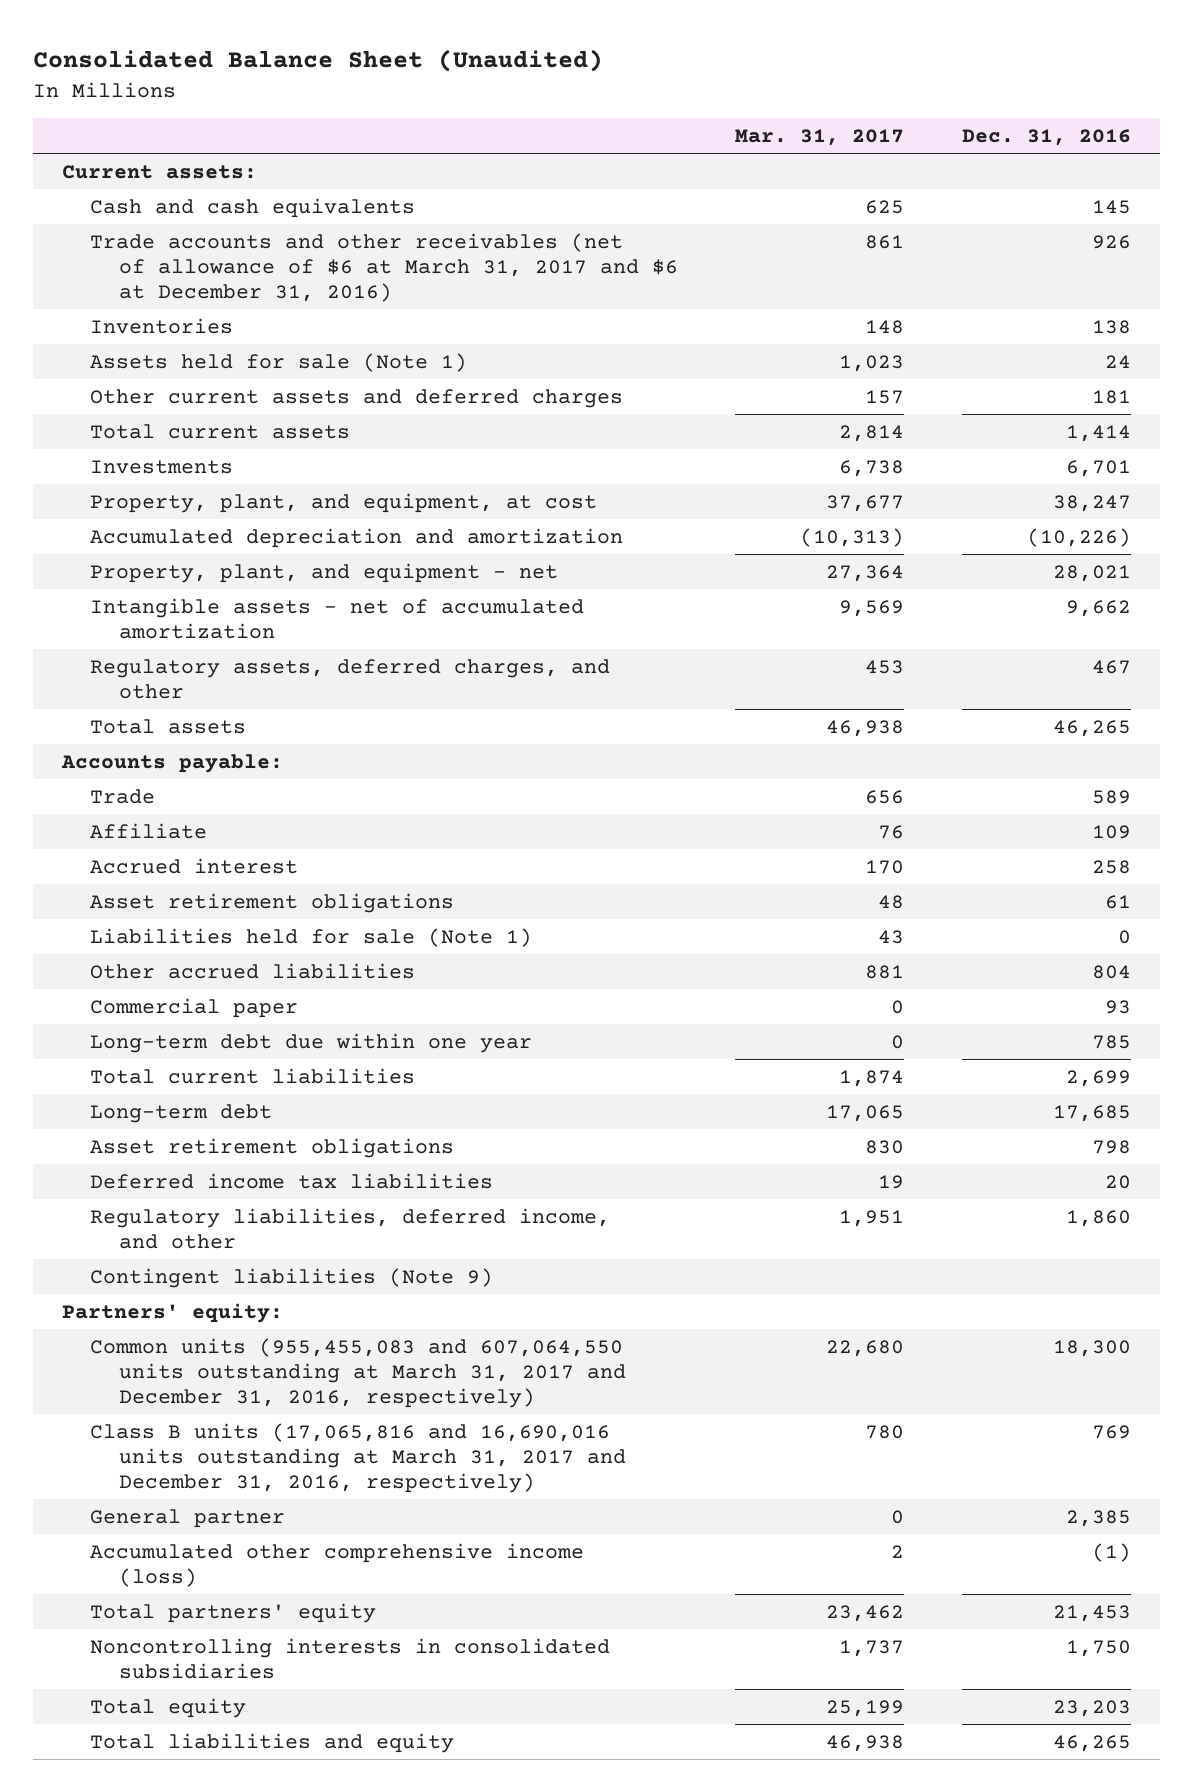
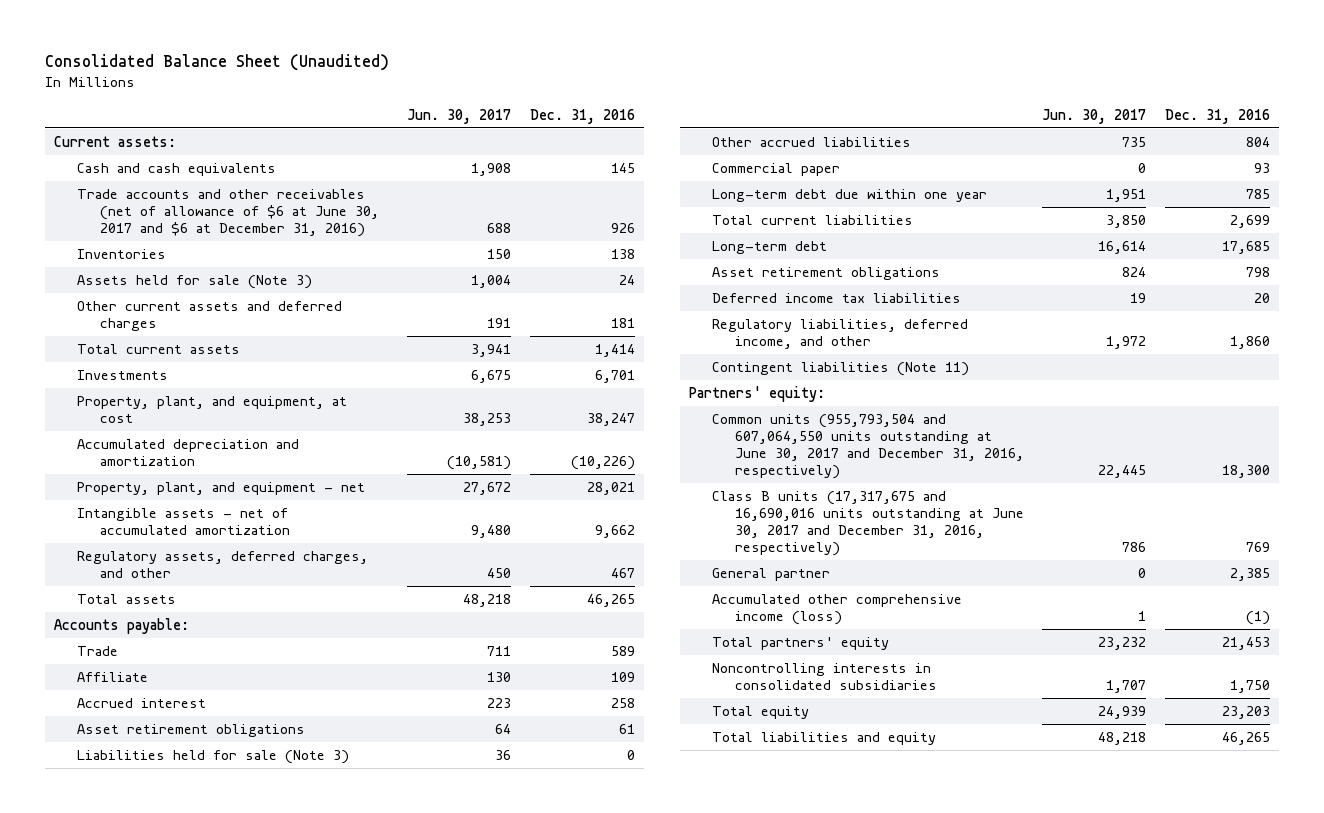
[735,128,905,146] Mar. 31, 2017 -> none
none -> [407,108,512,124] Jun. 30, 2017
[90,232,678,302] Trade accounts and other receivables (net of allowance of $6 at March 31, 2017 and $6 at December 31, 2016) -> [76,189,379,238] Trade accounts and other receivables (net of allowance of $6 at June 30, 2017 and $6 at December 31, 2016)
[90,352,468,372] Assets held for sale (Note 1) -> [76,275,312,290] Assets held for sale (Note 3)
[90,927,533,947] Liabilities held for sale (Note 1) -> [76,750,349,765] Liabilities held for sale (Note 3)
[90,1267,494,1288] Contingent liabilities (Note 9) -> [712,362,970,377] Contingent liabilities (Note 11)
[90,1337,626,1408] Common units (955,455,083 and 607,064,550 units outstanding at March 31, 2017 and December 31, 2016, respectively) -> [712,414,1025,480] Common units (955,793,504 and 607,064,550 units outstanding at June 30, 2017 and December 31, 2016, respectively)
[90,1422,626,1493] Class B units (17,065,816 and 16,690,016 units outstanding at March 31, 2017 and December 31, 2016, respectively) -> [712,491,1025,557] Class B units (17,317,675 and 16,690,016 units outstanding at June 30, 2017 and December 31, 2016, respectively)

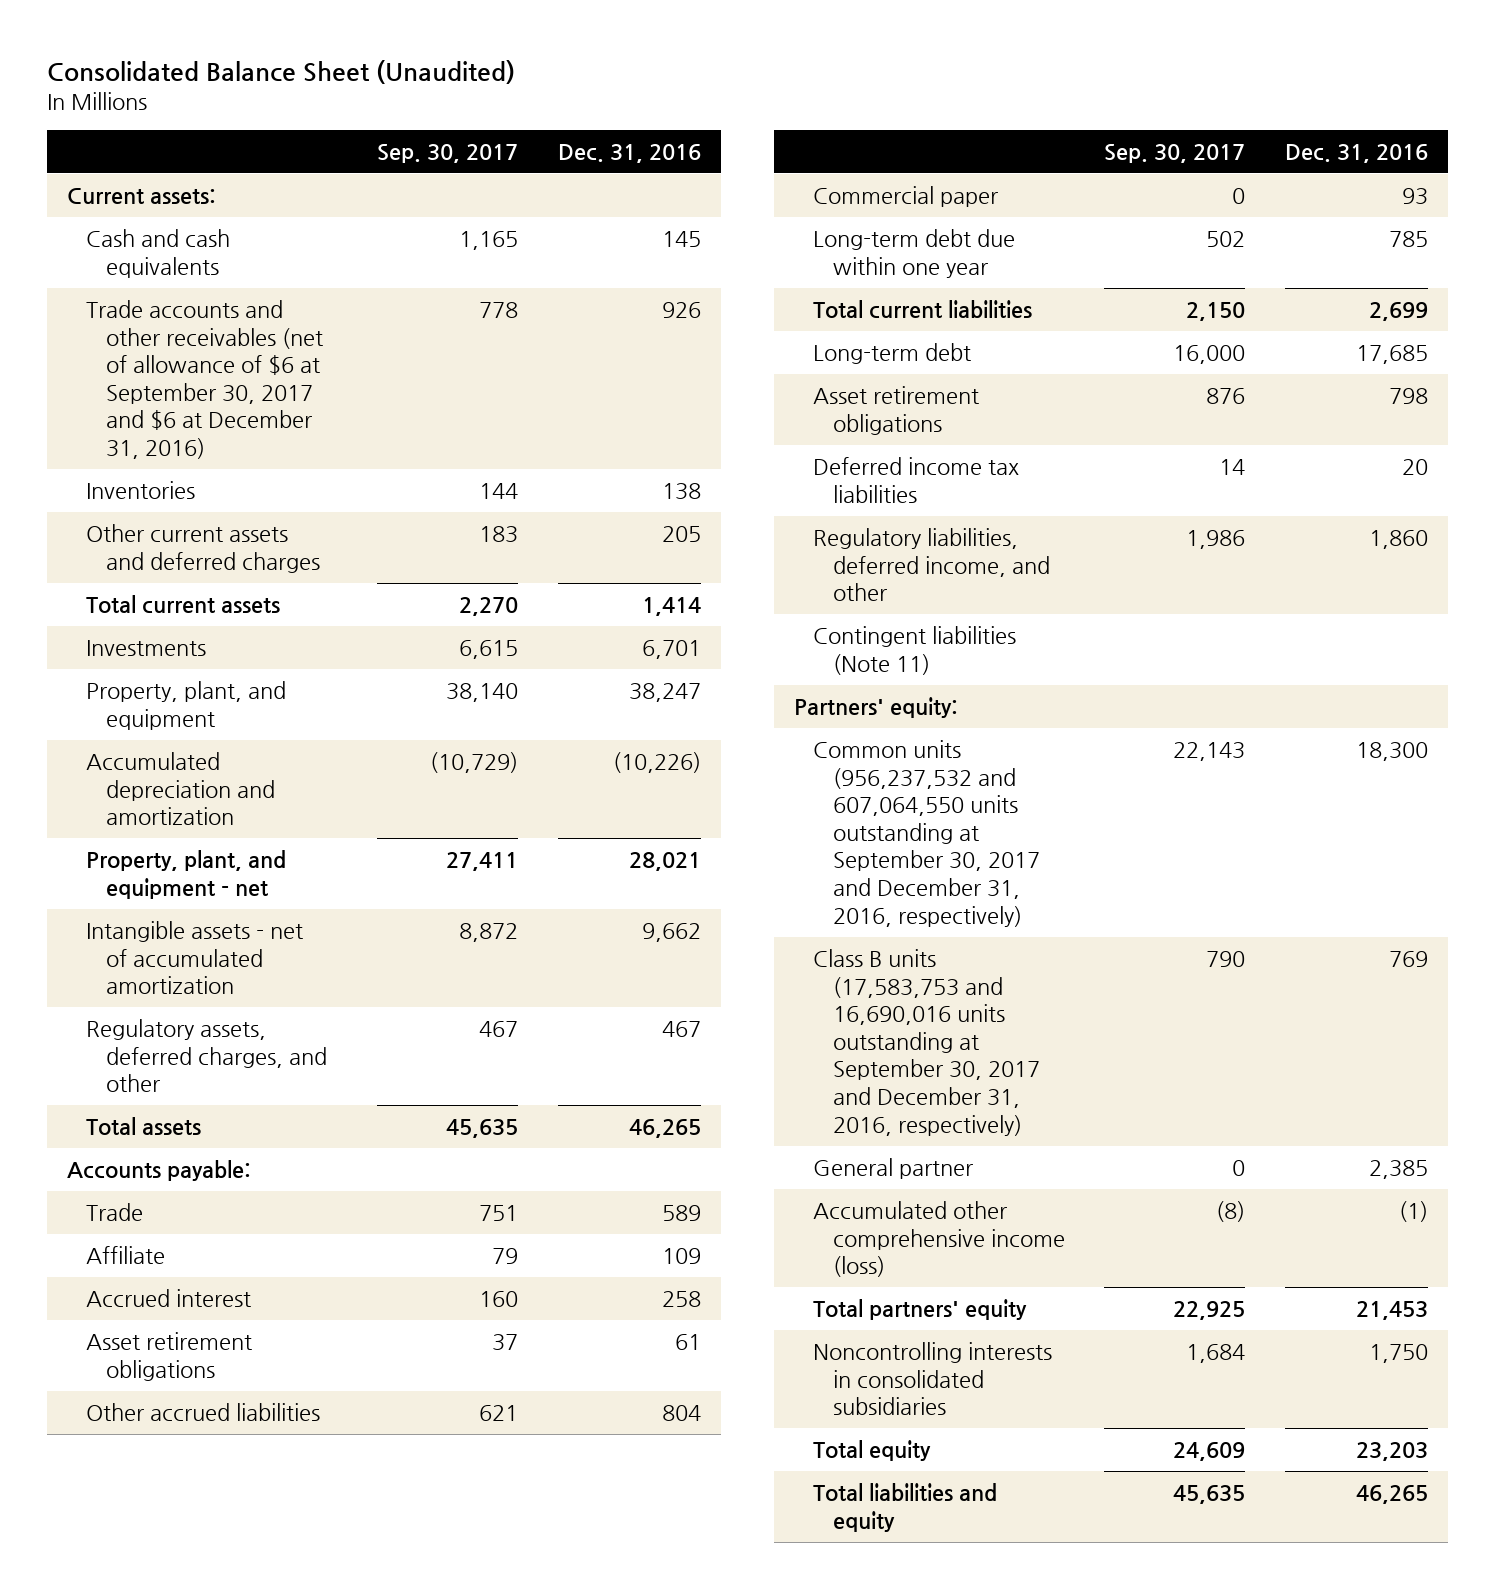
[407,108,512,124] Jun. 30, 2017 -> none
none -> [377,143,519,163] Sep. 30, 2017
[76,189,379,238] Trade accounts and other receivables (net of allowance of $6 at June 30, 2017 and $6 at December 31, 2016) -> [86,299,323,460] Trade accounts and other receivables (net of allowance of $6 at September 30, 2017 and $6 at December 31, 2016)
[76,275,312,290] Assets held for sale (Note 3) -> none
[610,318,635,329] 181 -> [661,525,701,542] 205
[76,396,347,424] Property, plant, and equipment, at cost -> [86,680,287,730] Property, plant, and equipment
[76,750,349,765] Liabilities held for sale (Note 3) -> none
[712,414,1025,480] Common units (955,793,504 and 607,064,550 units outstanding at June 30, 2017 and December 31, 2016, respectively) -> [813,739,1040,927] Common units (956,237,532 and 607,064,550 units outstanding at September 30, 2017 and December 31, 2016, respectively)
[712,491,1025,557] Class B units (17,317,675 and 16,690,016 units outstanding at June 30, 2017 and December 31, 2016, respectively) -> [813,948,1040,1136] Class B units (17,583,753 and 16,690,016 units outstanding at September 30, 2017 and December 31, 2016, respectively)

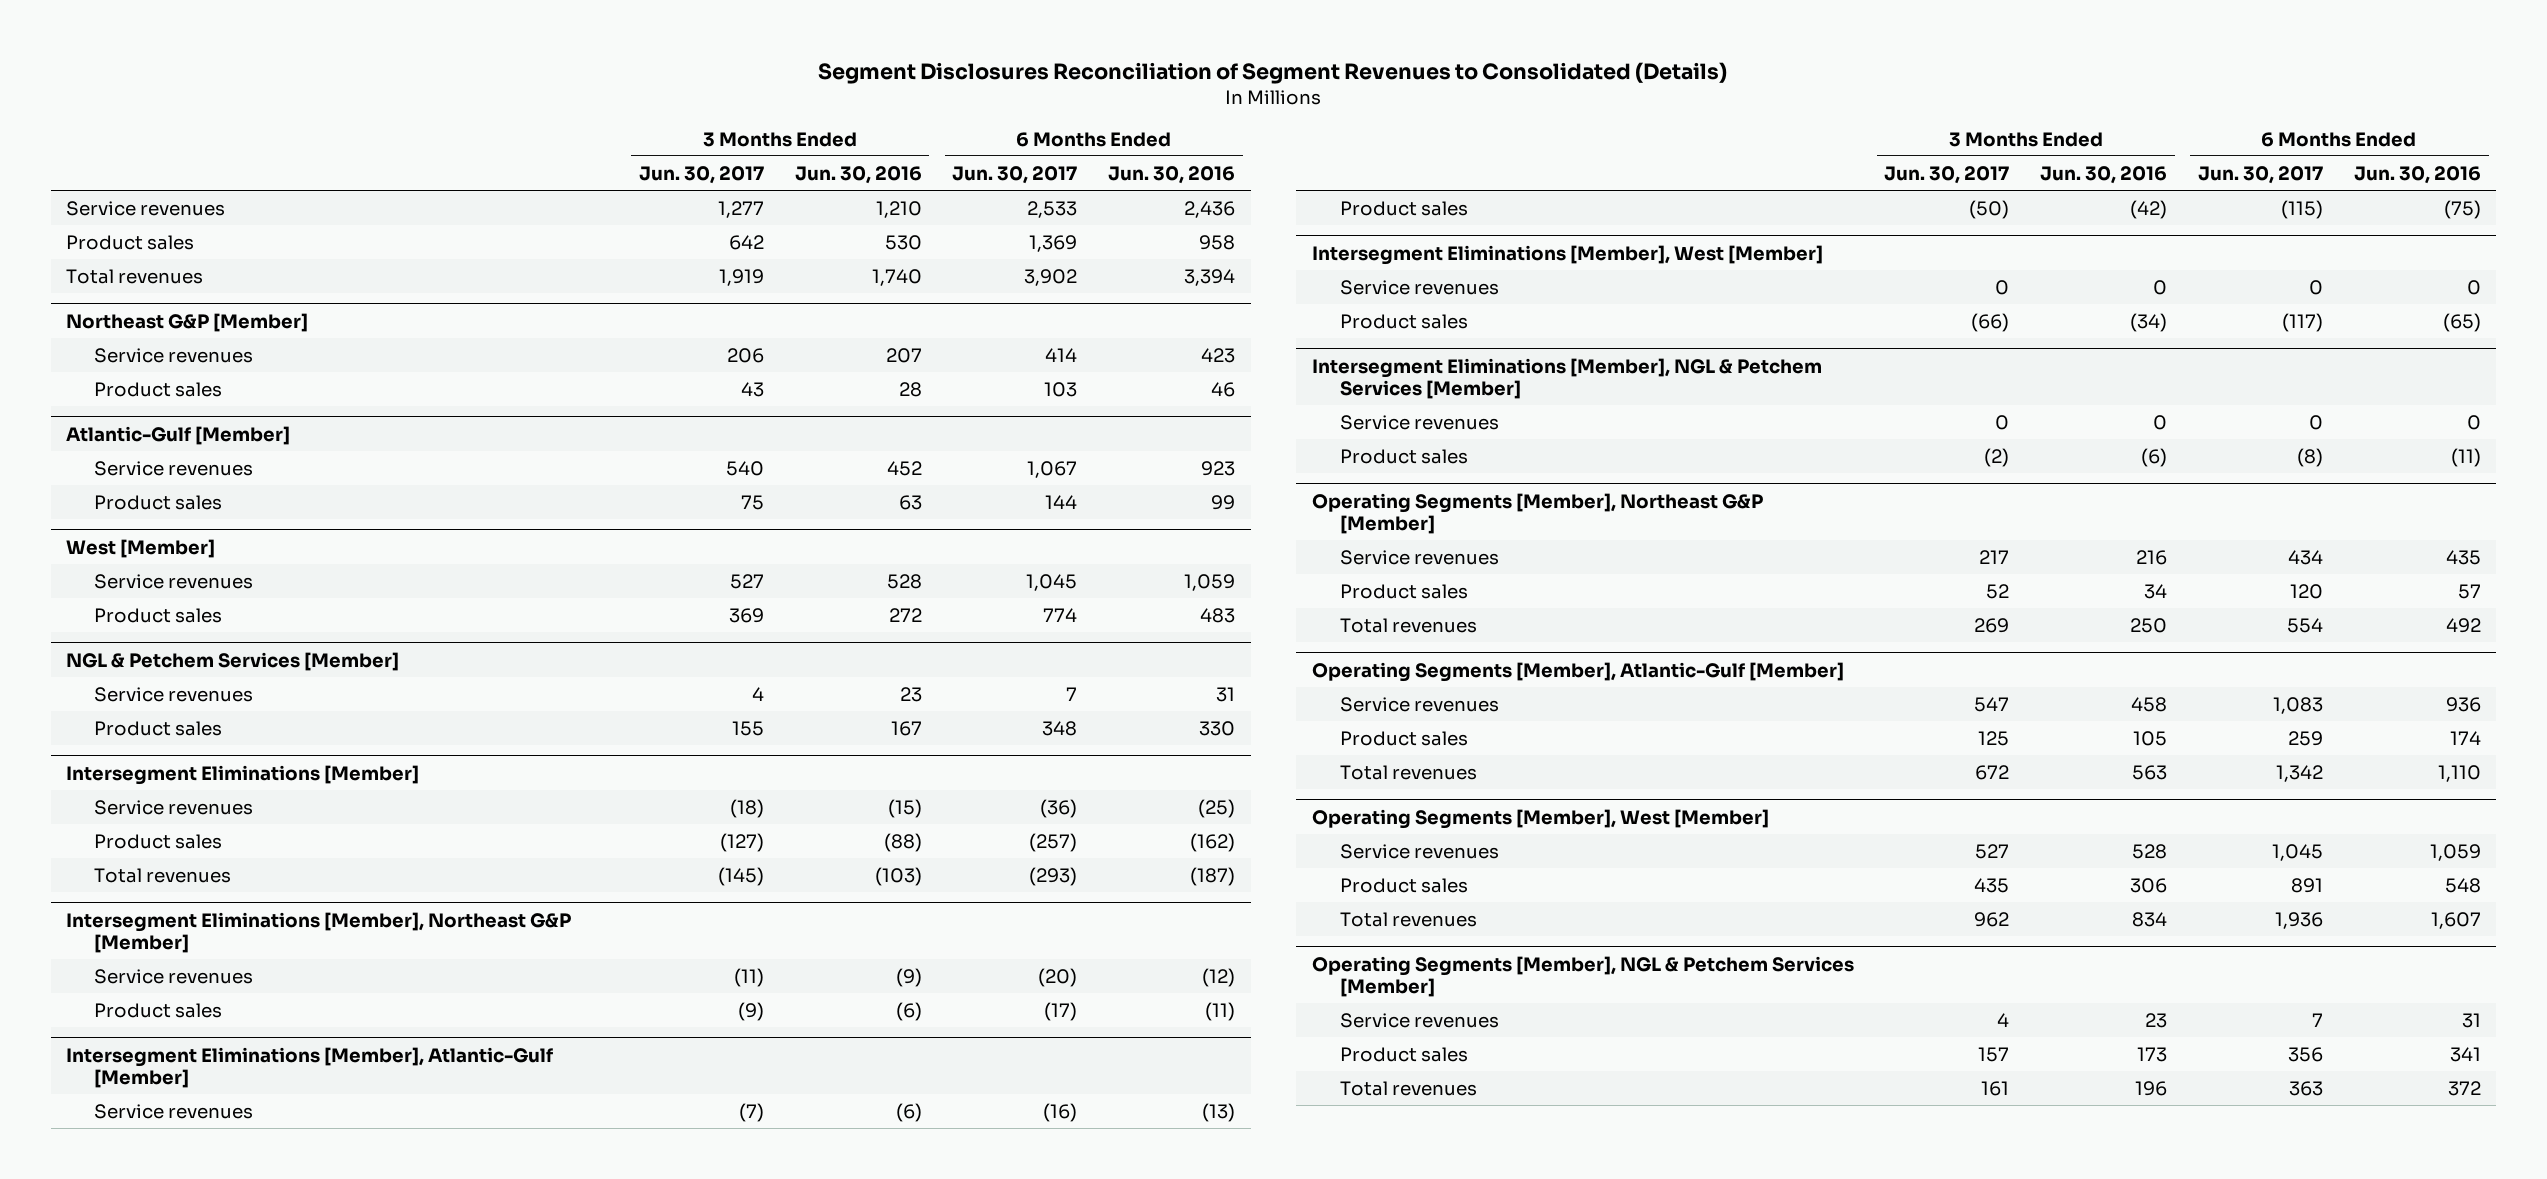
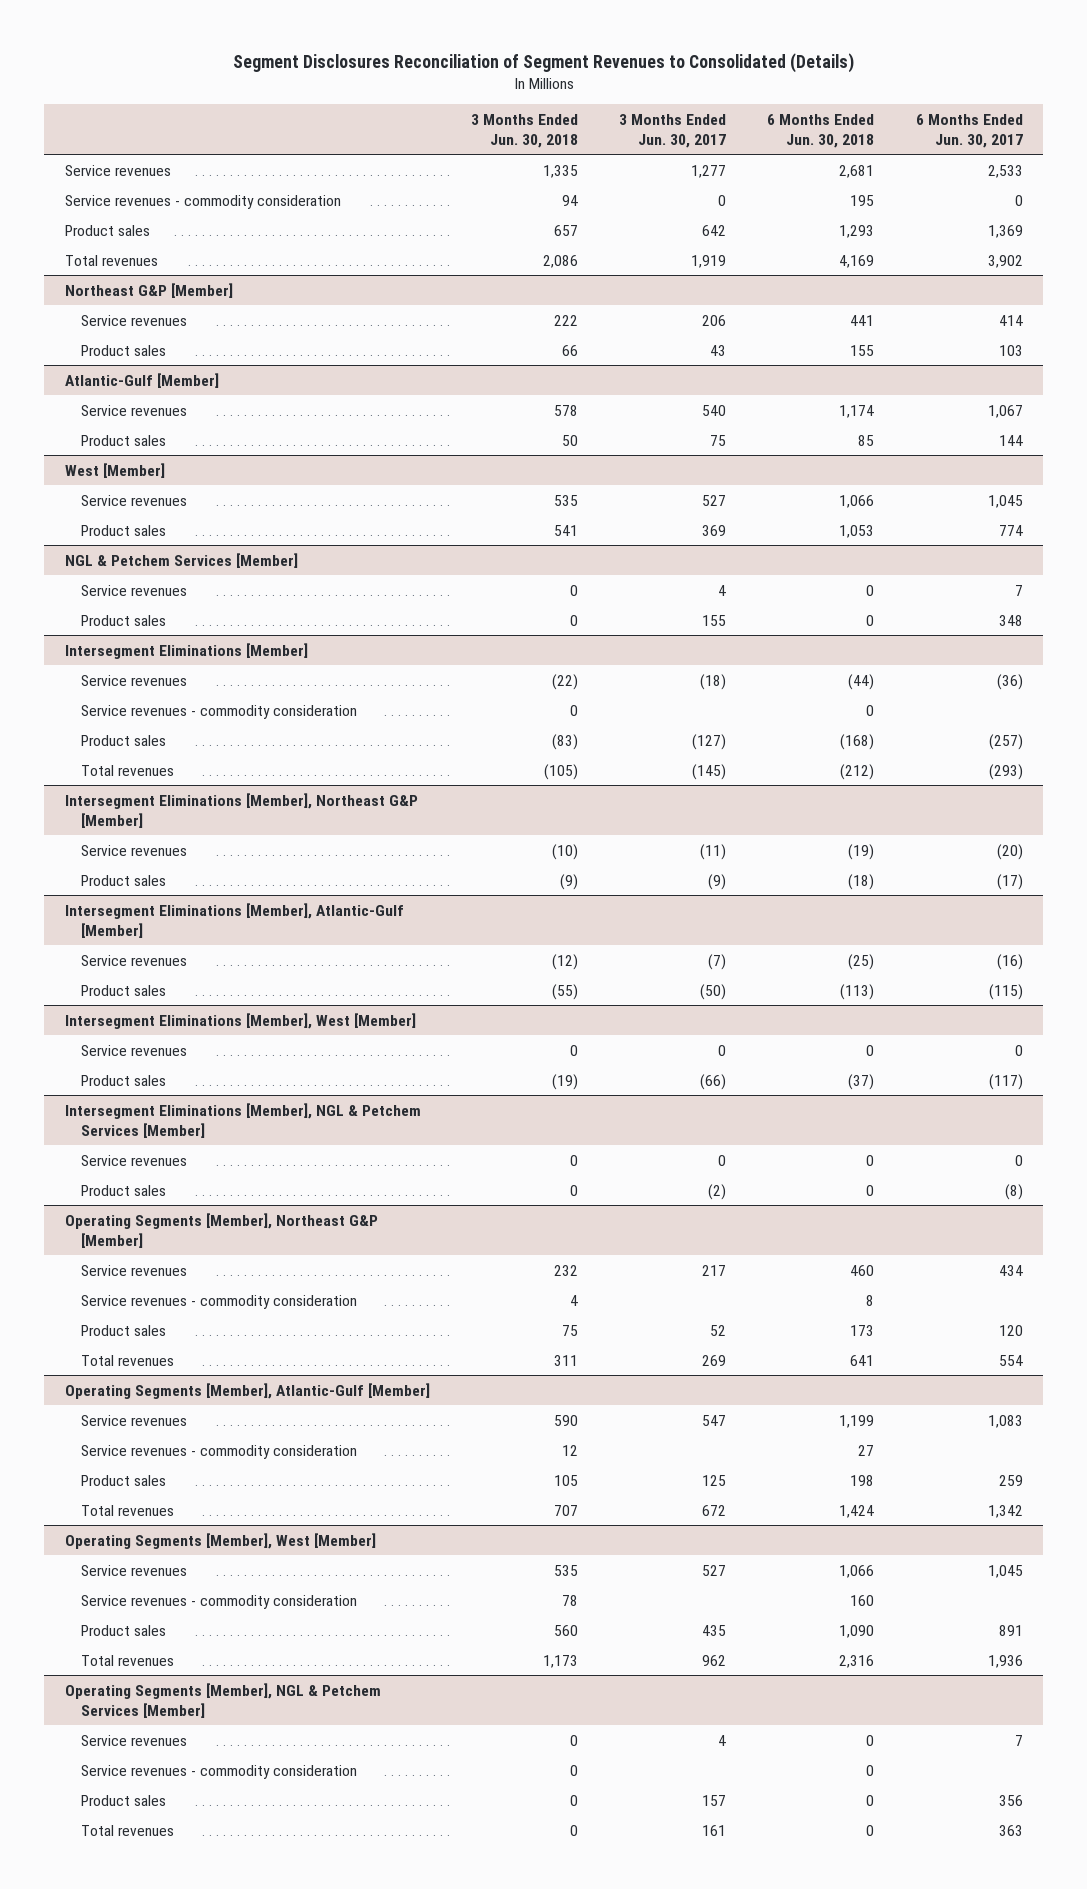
[794,165,922,184] Jun. 30, 2016 -> none
[1108,165,1236,184] Jun. 30, 2016 -> none
none -> [470,113,578,148] 3 Months Ended Jun. 30, 2018
none -> [767,113,875,148] 6 Months Ended Jun. 30, 2018
none -> [64,194,341,209] Service revenues - commodity consideration
none -> [80,704,357,719] Service revenues - commodity consideration
none -> [80,1294,357,1309] Service revenues - commodity consideration
none -> [80,1444,357,1459] Service revenues - commodity consideration
none -> [80,1594,357,1609] Service revenues - commodity consideration
none -> [80,1764,357,1779] Service revenues - commodity consideration

